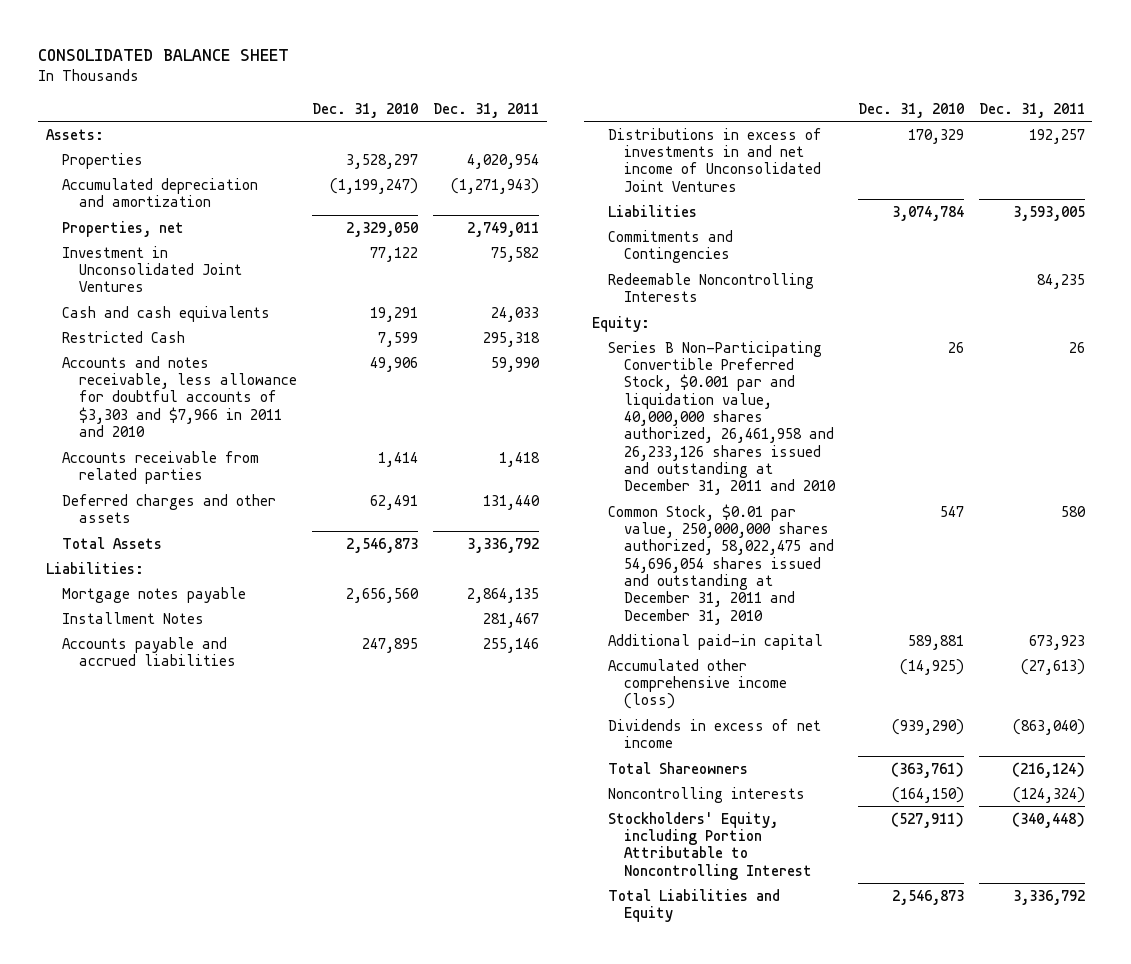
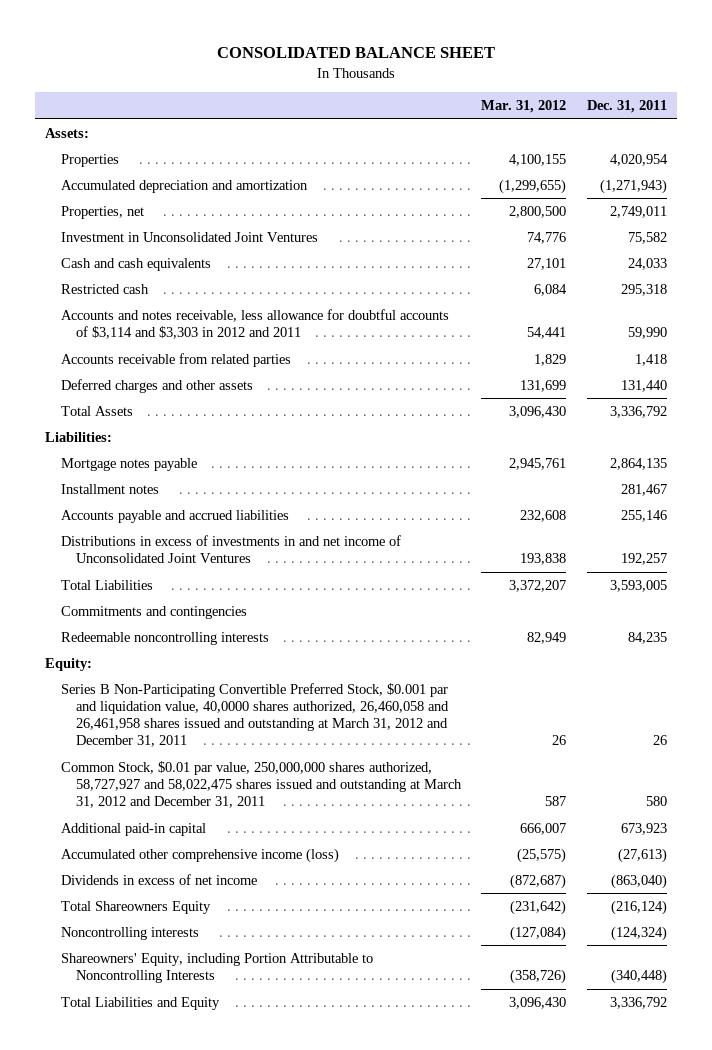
[311,102,418,118] Dec. 31, 2010 -> none
none -> [481,100,567,114] Mar. 31, 2012
[62,330,186,343] Restricted Cash -> [60,283,149,294] Restricted cash
[62,355,297,438] Accounts and notes receivable, less allowance for doubtful accounts of $3,303 and $7,966 in 2011 and 2010 -> [60,308,449,340] Accounts and notes receivable, less allowance for doubtful accounts of $3,114 and $3,303 in 2012 and 2011
[62,611,205,624] Installment Notes -> [60,483,159,494] Installment notes
[607,204,697,217] Liabilities -> [60,579,153,590] Total Liabilities
[607,229,733,264] Commitments and Contingencies -> [60,605,247,619] Commitments and contingencies
[607,272,814,303] Redeemable Noncontrolling Interests -> [60,631,269,645] Redeemable noncontrolling interests
[607,340,837,496] Series B Non-Participating Convertible Preferred Stock, $0.001 par and liquidation value, 40,000,000 shares authorized, 26,461,958 and 26,233,126 shares issued and outstanding at December 31, 2011 and 2010 -> [60,682,450,748] Series B Non-Participating Convertible Preferred Stock, $0.001 par and liquidation value, 40,0000 shares authorized, 26,460,058 and 26,461,958 shares issued and outstanding at March 31, 2012 and December 31, 2011
[607,503,835,625] Common Stock, $0.01 par value, 250,000,000 shares authorized, 58,022,475 and 54,696,054 shares issued and outstanding at December 31, 2011 and December 31, 2010 -> [60,760,463,809] Common Stock, $0.01 par value, 250,000,000 shares authorized, 58,727,927 and 58,022,475 shares issued and outstanding at March 31, 2012 and December 31, 2011
[607,761,748,774] Total Shareowners -> [60,900,211,914] Total Shareowners Equity
[607,811,813,880] Stockholders' Equity, including Portion Attributable to Noncontrolling Interest -> [60,952,373,984] Shareowners' Equity, including Portion Attributable to Noncontrolling Interests

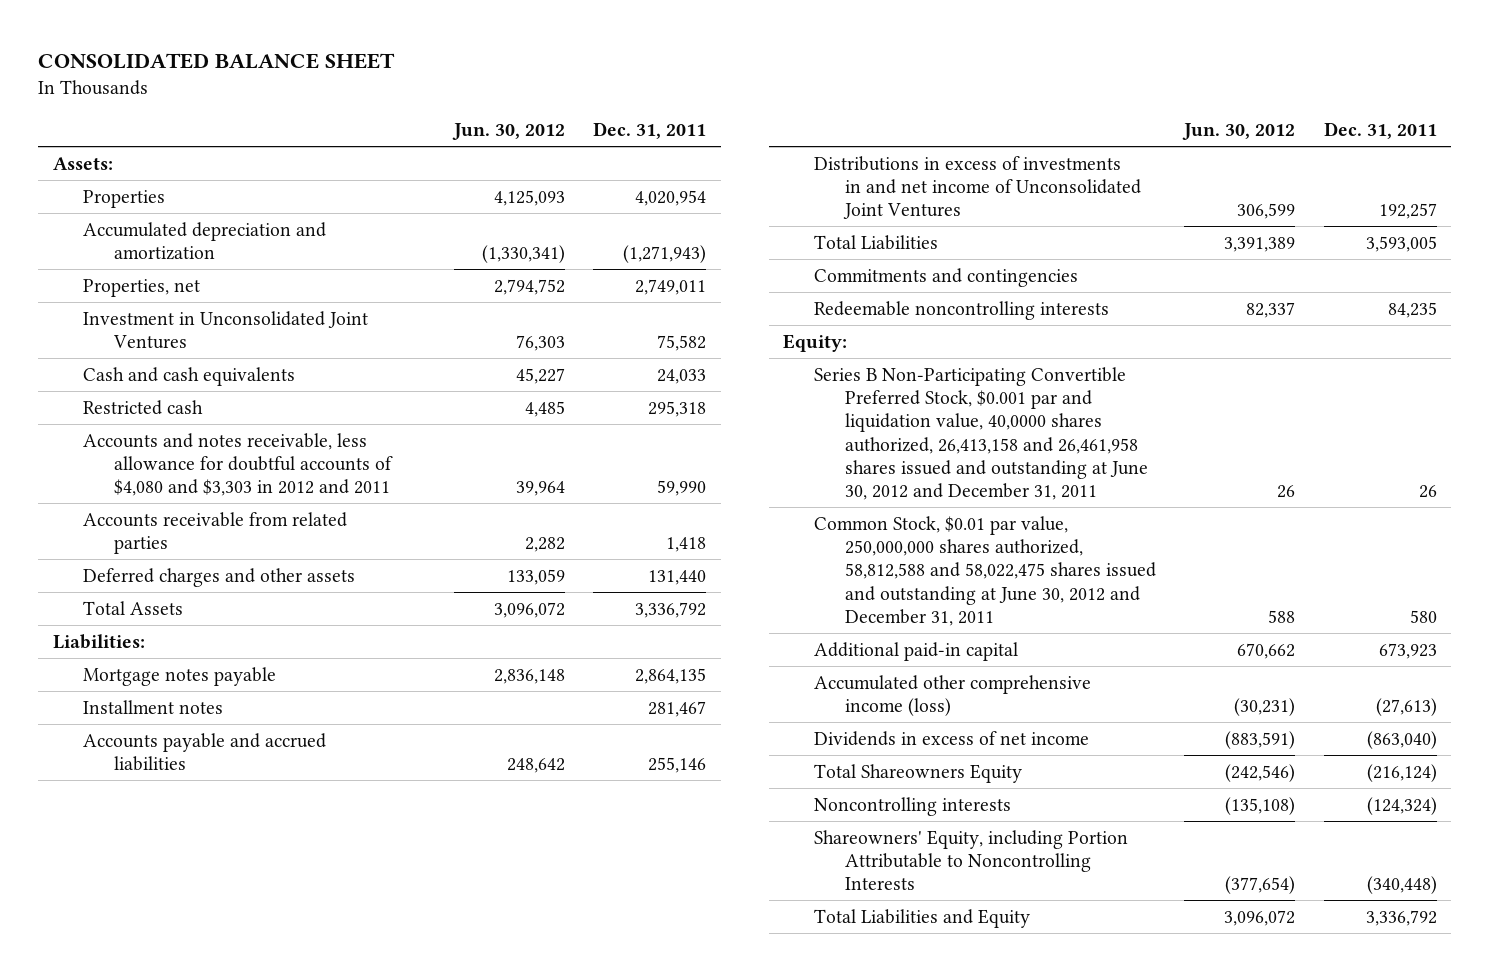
[481,100,567,114] Mar. 31, 2012 -> none
none -> [451,123,565,141] Jun. 30, 2012
[60,308,449,340] Accounts and notes receivable, less allowance for doubtful accounts of $3,114 and $3,303 in 2012 and 2011 -> [83,432,393,497] Accounts and notes receivable, less allowance for doubtful accounts of $4,080 and $3,303 in 2012 and 2011
[60,682,450,748] Series B Non-Participating Convertible Preferred Stock, $0.001 par and liquidation value, 40,0000 shares authorized, 26,460,058 and 26,461,958 shares issued and outstanding at March 31, 2012 and December 31, 2011 -> [814,366,1148,501] Series B Non-Participating Convertible Preferred Stock, $0.001 par and liquidation value, 40,0000 shares authorized, 26,413,158 and 26,461,958 shares issued and outstanding at June 30, 2012 and December 31, 2011
[60,760,463,809] Common Stock, $0.01 par value, 250,000,000 shares authorized, 58,727,927 and 58,022,475 shares issued and outstanding at March 31, 2012 and December 31, 2011 -> [814,515,1156,626] Common Stock, $0.01 par value, 250,000,000 shares authorized, 58,812,588 and 58,022,475 shares issued and outstanding at June 30, 2012 and December 31, 2011

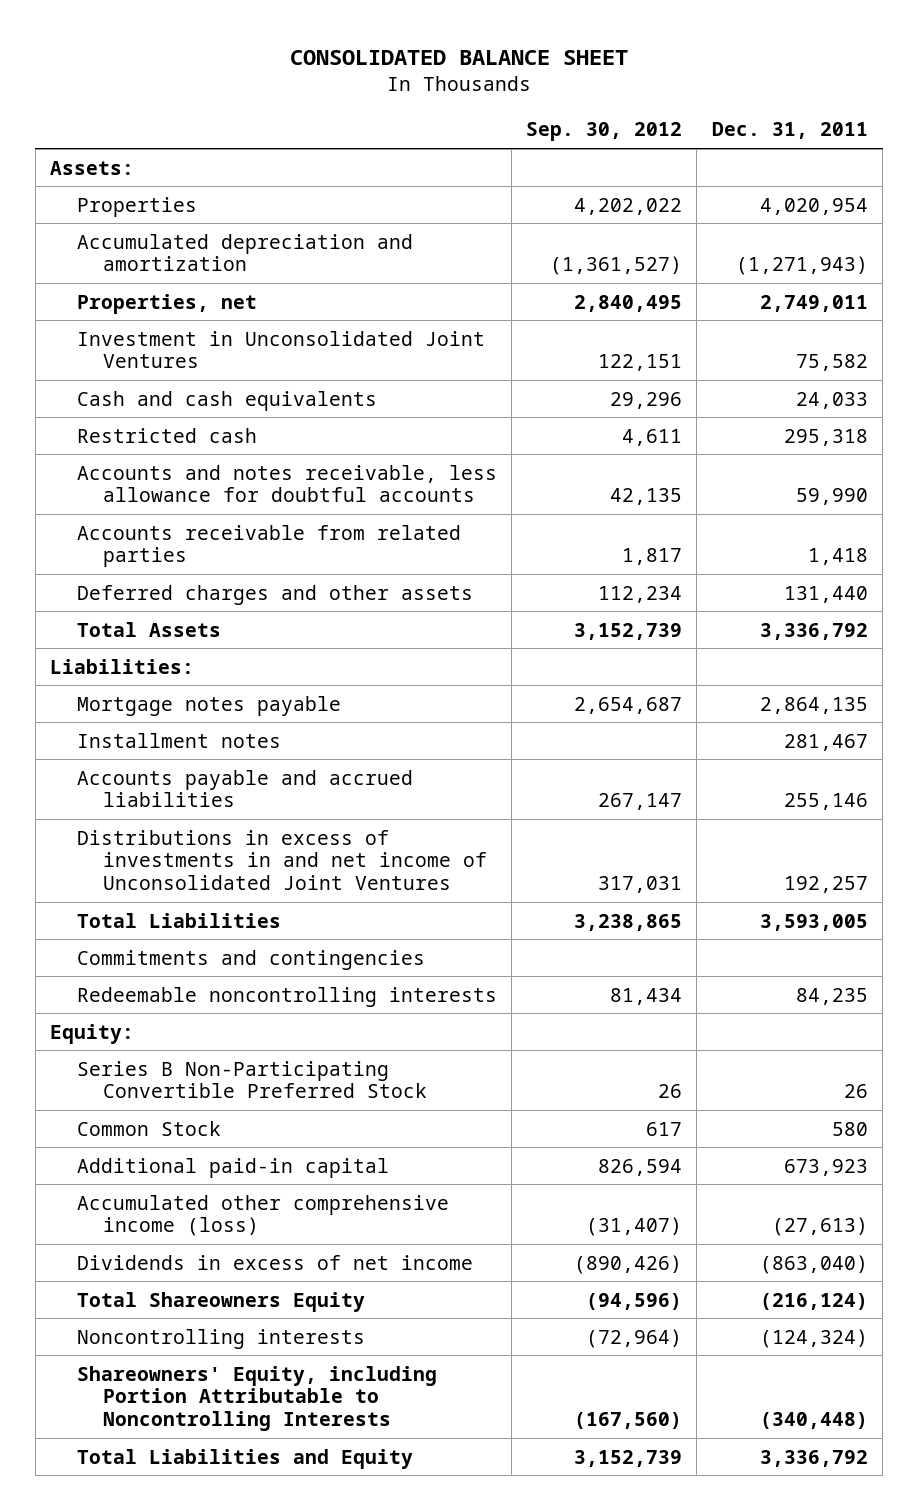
[451,123,565,141] Jun. 30, 2012 -> none
none -> [526,122,683,142] Sep. 30, 2012
[83,432,393,497] Accounts and notes receivable, less allowance for doubtful accounts of $4,080 and $3,303 in 2012 and 2011 -> [76,464,497,503] Accounts and notes receivable, less allowance for doubtful accounts
[814,366,1148,501] Series B Non-Participating Convertible Preferred Stock, $0.001 par and liquidation value, 40,0000 shares authorized, 26,413,158 and 26,461,958 shares issued and outstanding at June 30, 2012 and December 31, 2011 -> none
none -> [76,1060,427,1099] Series B Non-Participating Convertible Preferred Stock
[814,515,1156,626] Common Stock, $0.01 par value, 250,000,000 shares authorized, 58,812,588 and 58,022,475 shares issued and outstanding at June 30, 2012 and December 31, 2011 -> [76,1120,221,1136] Common Stock

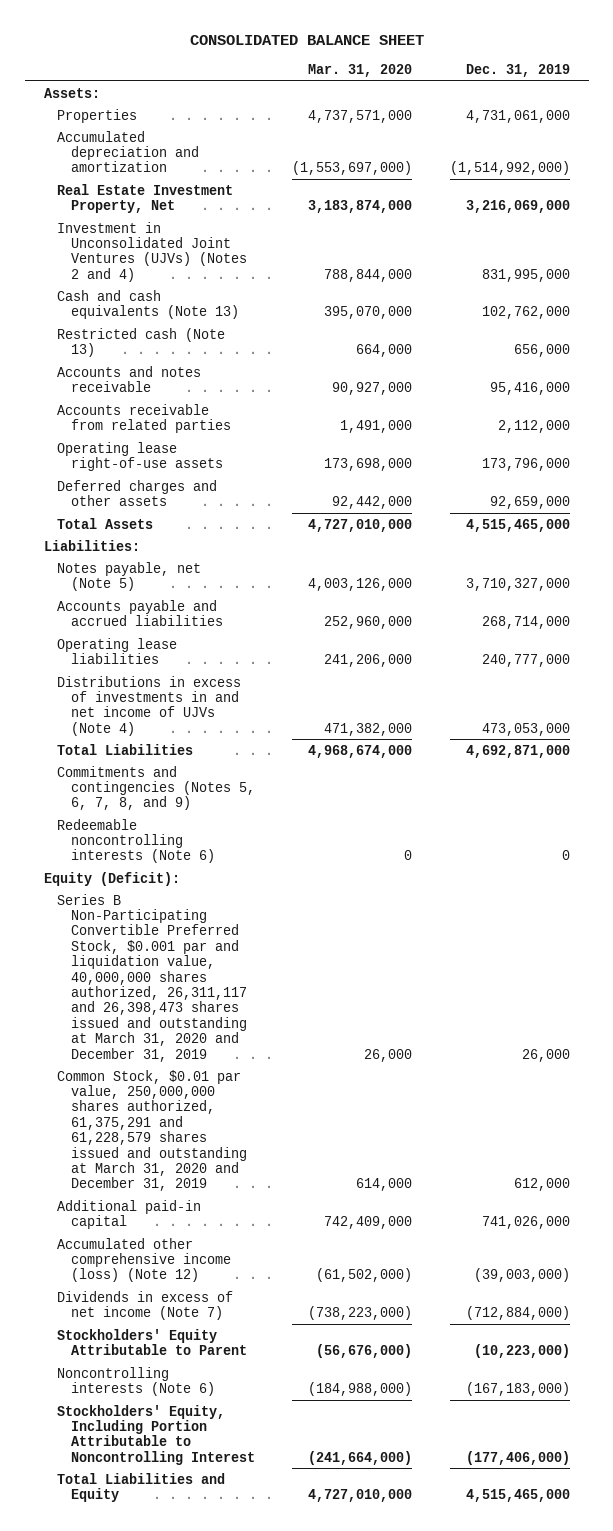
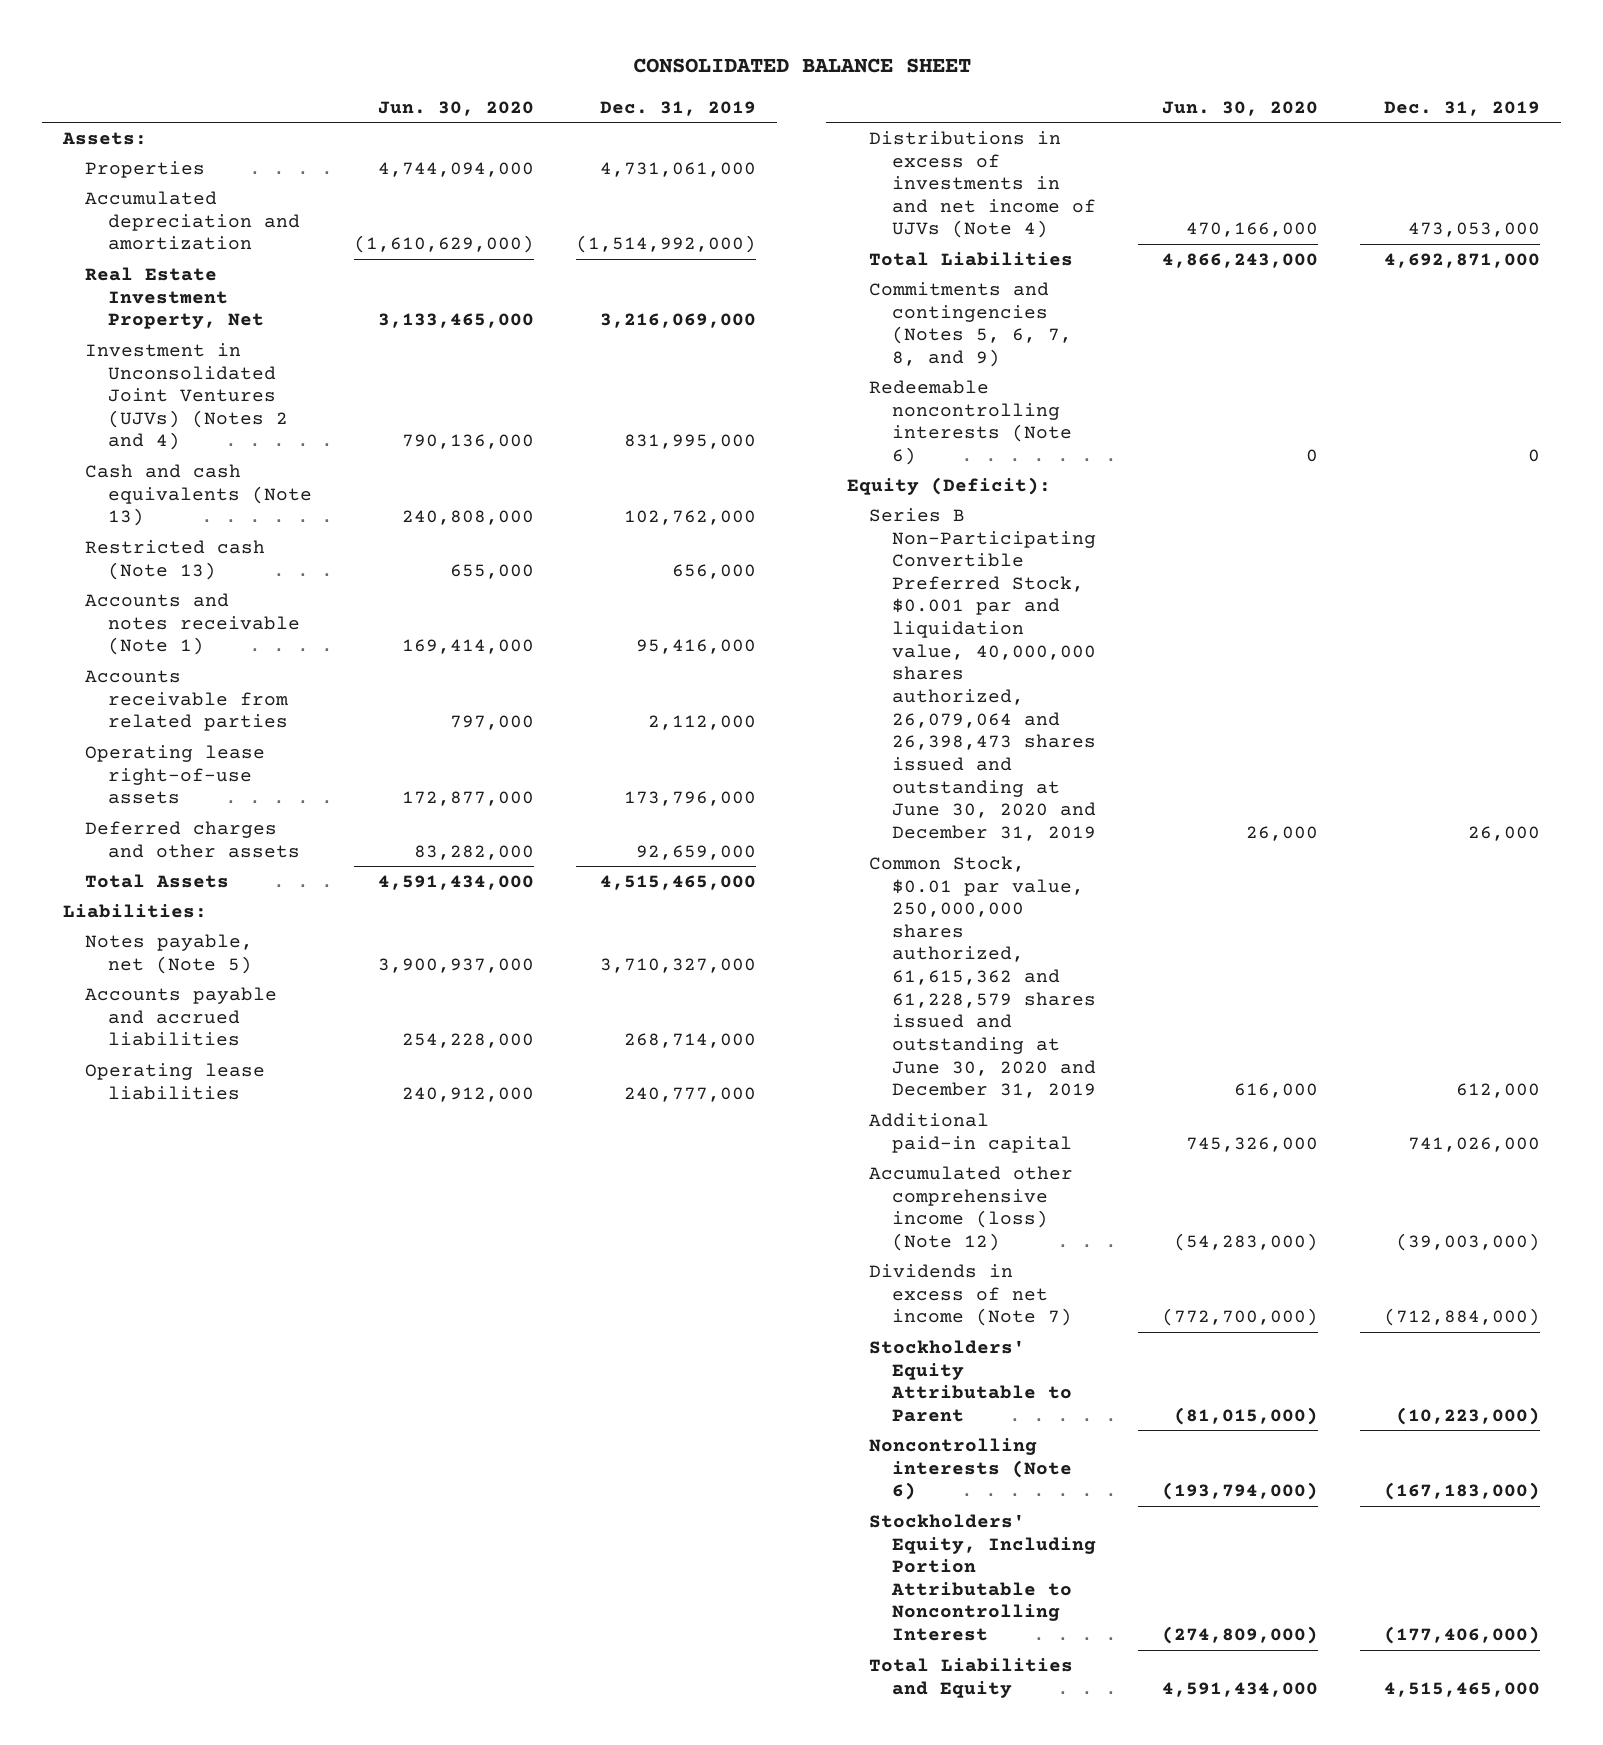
[308,64,413,78] Mar. 31, 2020 -> none
none -> [377,100,534,116] Jun. 30, 2020
[57,365,202,392] Accounts and notes receivable -> [85,592,300,656] Accounts and notes receivable (Note 1)
[57,893,247,1062] Series B Non-Participating Convertible Preferred Stock, $0.001 par and liquidation value, 40,000,000 shares authorized, 26,311,117 and 26,398,473 shares issued and outstanding at March 31, 2020 and December 31, 2019 -> [869,507,1096,841] Series B Non-Participating Convertible Preferred Stock, $0.001 par and liquidation value, 40,000,000 shares authorized, 26,079,064 and 26,398,473 shares issued and outstanding at June 30, 2020 and December 31, 2019
[57,1069,247,1192] Common Stock, $0.01 par value, 250,000,000 shares authorized, 61,375,291 and 61,228,579 shares issued and outstanding at March 31, 2020 and December 31, 2019 -> [869,855,1096,1099] Common Stock, $0.01 par value, 250,000,000 shares authorized, 61,615,362 and 61,228,579 shares issued and outstanding at June 30, 2020 and December 31, 2019

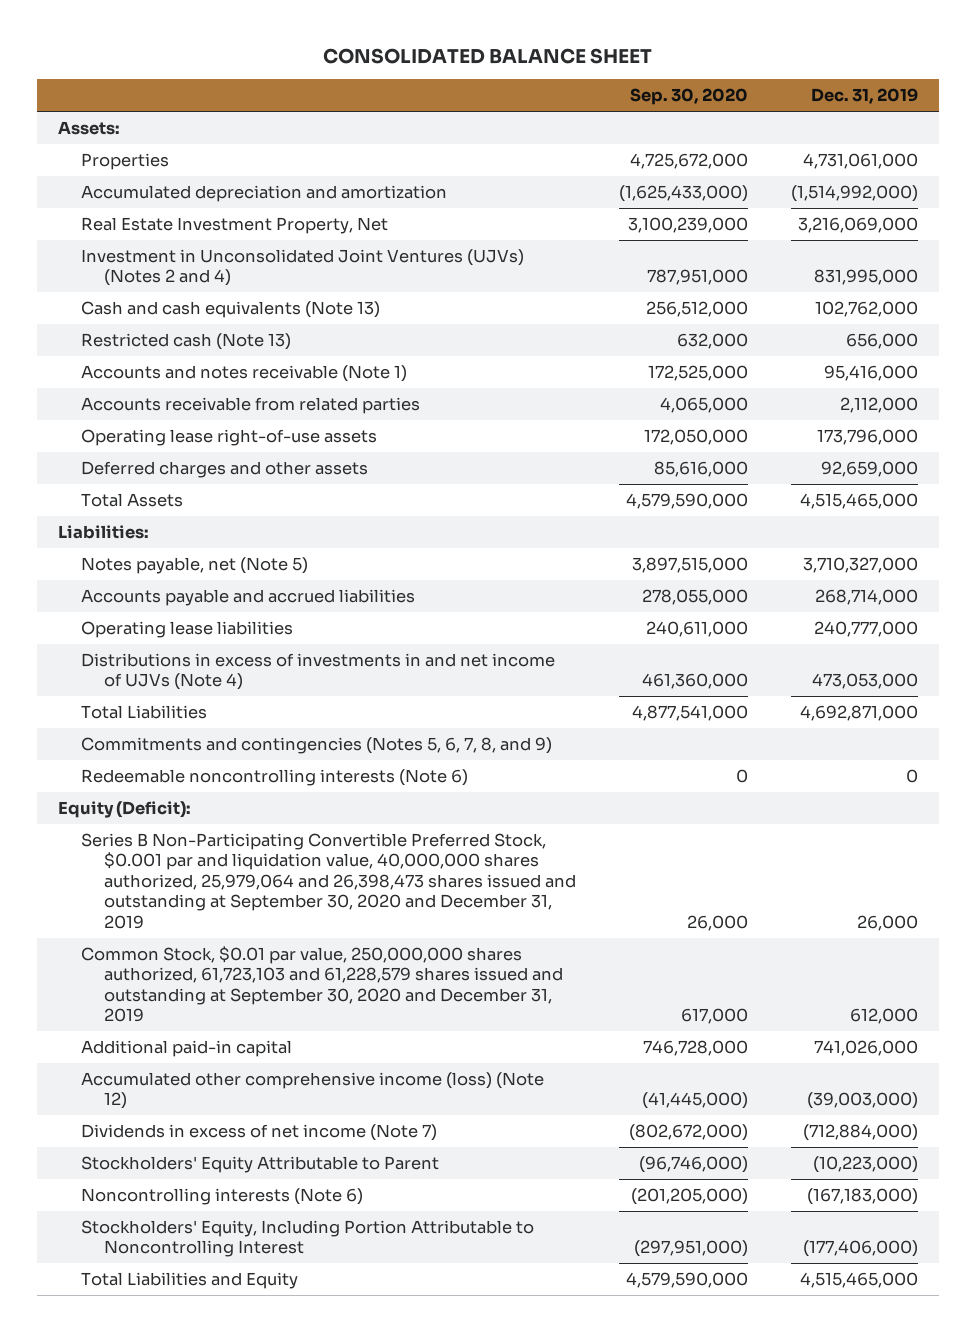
[377,100,534,116] Jun. 30, 2020 -> none
none -> [630,88,749,106] Sep. 30, 2020
[869,507,1096,841] Series B Non-Participating Convertible Preferred Stock, $0.001 par and liquidation value, 40,000,000 shares authorized, 26,079,064 and 26,398,473 shares issued and outstanding at June 30, 2020 and December 31, 2019 -> [81,833,577,929] Series B Non-Participating Convertible Preferred Stock, $0.001 par and liquidation value, 40,000,000 shares authorized, 25,979,064 and 26,398,473 shares issued and outstanding at September 30, 2020 and December 31, 2019
[869,855,1096,1099] Common Stock, $0.01 par value, 250,000,000 shares authorized, 61,615,362 and 61,228,579 shares issued and outstanding at June 30, 2020 and December 31, 2019 -> [81,946,564,1023] Common Stock, $0.01 par value, 250,000,000 shares authorized, 61,723,103 and 61,228,579 shares issued and outstanding at September 30, 2020 and December 31, 2019

